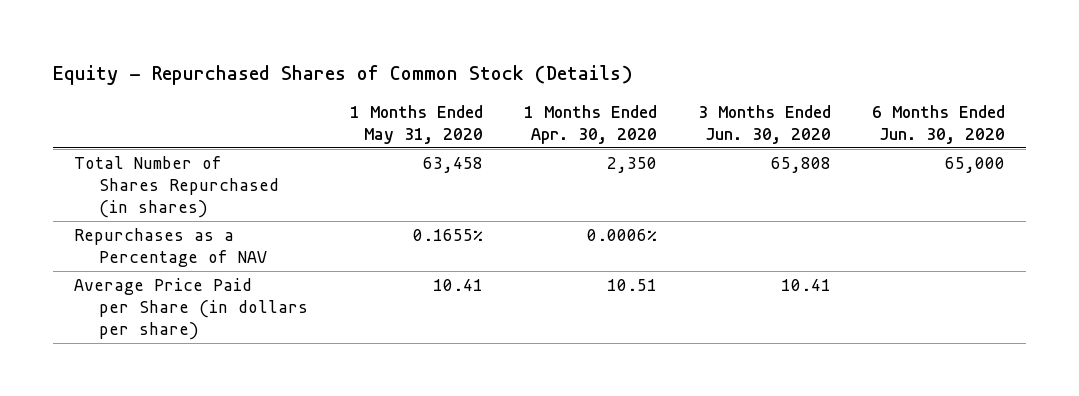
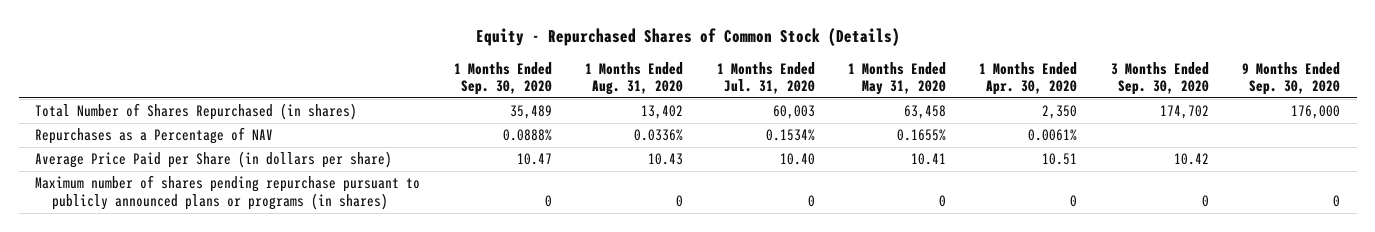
[697,104,831,144] 3 Months Ended Jun. 30, 2020 -> none
[872,104,1006,144] 6 Months Ended Jun. 30, 2020 -> none
none -> [453,61,552,95] 1 Months Ended Sep. 30, 2020
none -> [585,61,684,95] 1 Months Ended Aug. 31, 2020
none -> [716,61,815,94] 1 Months Ended Jul. 31, 2020
none -> [1110,61,1209,95] 3 Months Ended Sep. 30, 2020
none -> [1242,61,1341,95] 9 Months Ended Sep. 30, 2020
[586,229,657,242] 0.0006% -> [1028,129,1078,142] 0.0061%
none -> [35,175,421,210] Maximum number of shares pending repurchase pursuant to publicly announced plans or programs (in shares)

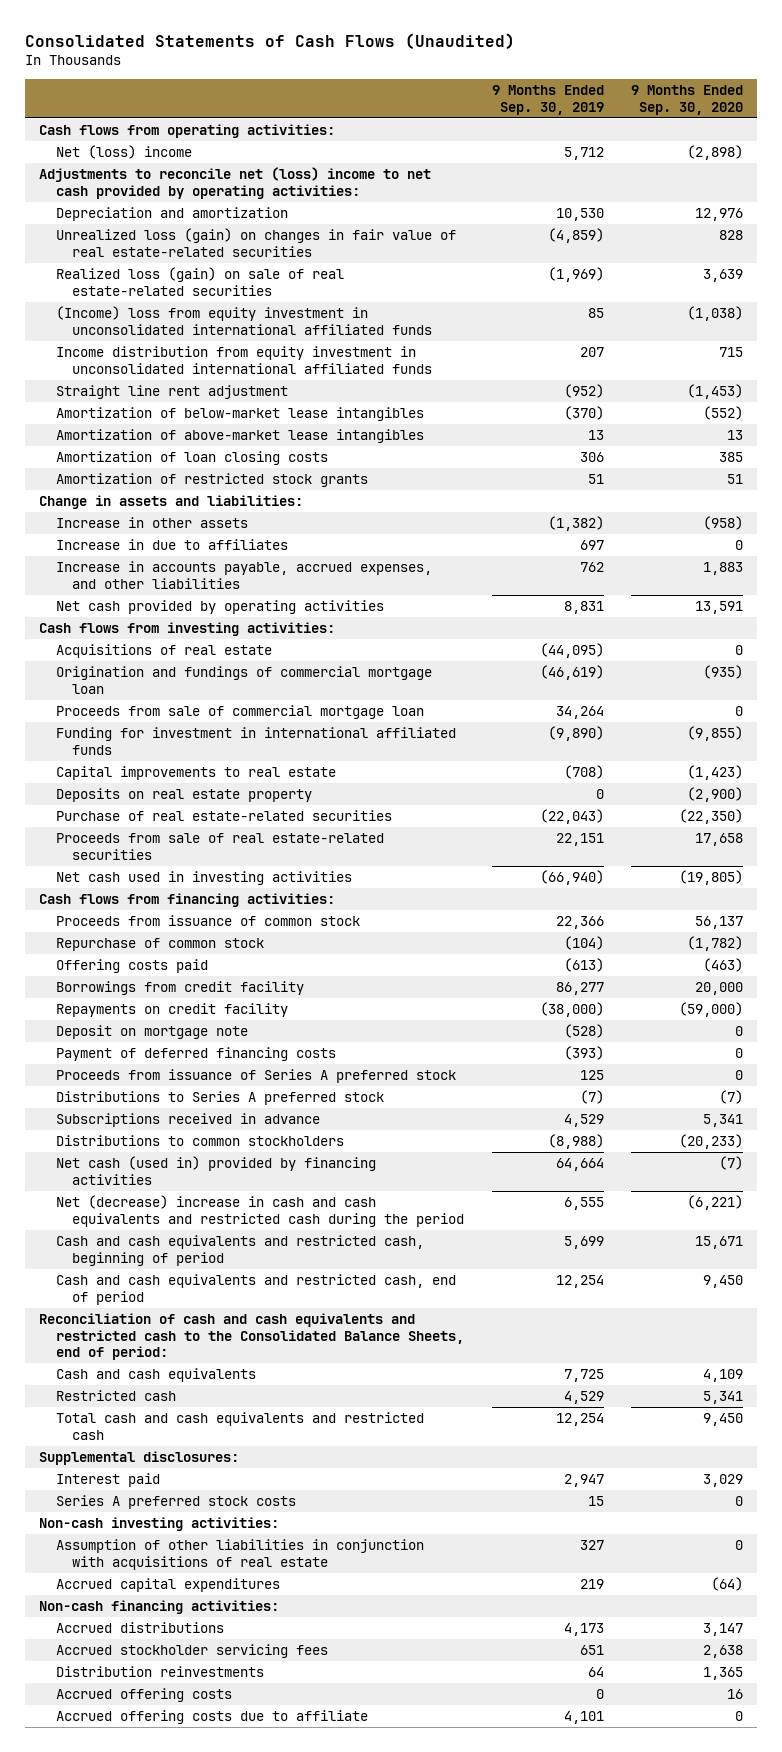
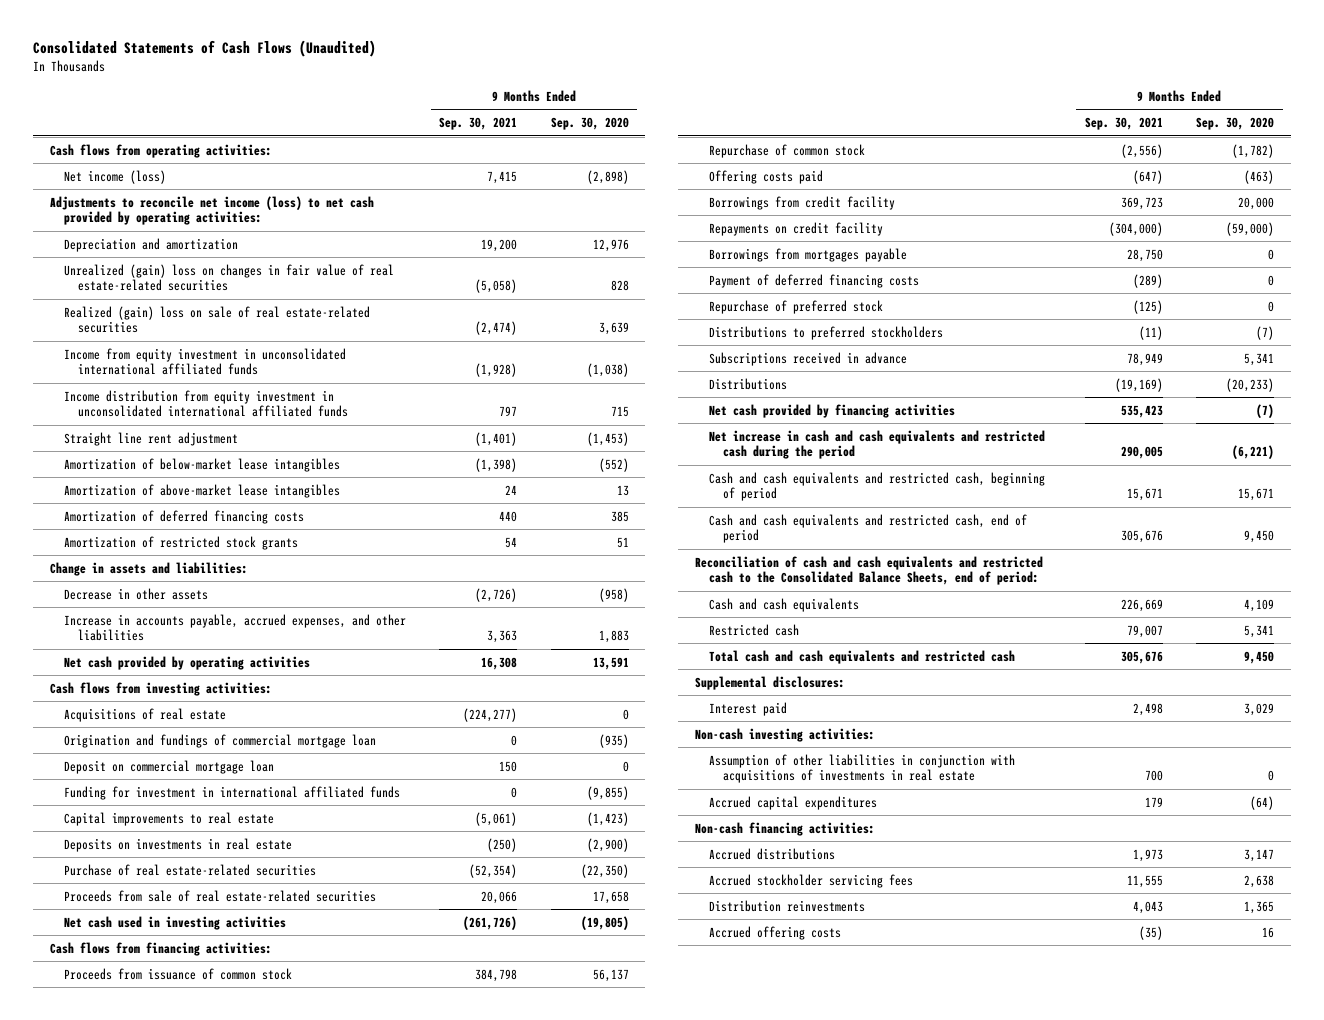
[491,85,604,115] 9 Months Ended Sep. 30, 2019 -> none
none -> [439,117,518,131] Sep. 30, 2021
[55,145,192,160] Net (loss) income -> [63,169,166,184] Net income (loss)
[38,167,431,199] Adjustments to reconcile net (loss) income to net cash provided by operating activities: -> [49,195,374,226] Adjustments to reconcile net income (loss) to net cash provided by operating activities:
[55,228,456,257] Unrealized loss (gain) on changes in fair value of real estate-related securities -> [63,263,394,292] Unrealized (gain) loss on changes in fair value of real estate-related securities
[55,267,344,296] Realized loss (gain) on sale of real estate-related securities -> [63,305,370,334] Realized (gain) loss on sale of real estate-related securities
[55,306,433,335] (Income) loss from equity investment in unconsolidated international affiliated funds -> [63,347,346,376] Income from equity investment in unconsolidated international affiliated funds
[55,451,328,466] Amortization of loan closing costs -> [63,509,304,524] Amortization of deferred financing costs
[55,539,288,551] Increase in due to affiliates -> none
[55,517,248,529] Increase in other assets -> [63,587,208,600] Decrease in other assets
[55,705,424,720] Proceeds from sale of commercial mortgage loan -> none
none -> [63,759,274,774] Deposit on commercial mortgage loan
[55,788,312,803] Deposits on real estate property -> [63,837,292,852] Deposits on investments in real estate
[55,1025,248,1040] Deposit on mortgage note -> none
none -> [709,247,908,262] Borrowings from mortgages payable
[55,1069,456,1084] Proceeds from issuance of Series A preferred stock -> none
none -> [709,299,884,314] Repurchase of preferred stock
[55,1091,384,1106] Distributions to Series A preferred stock -> [709,325,944,340] Distributions to preferred stockholders
[55,1135,344,1147] Distributions to common stockholders -> [709,377,788,390] Distributions
[55,1156,376,1185] Net cash (used in) provided by financing activities -> [709,403,956,418] Net cash provided by financing activities
[55,1195,465,1227] Net (decrease) increase in cash and cash equivalents and restricted cash during the period -> [709,429,1046,460] Net increase in cash and cash equivalents and restricted cash during the period
[55,1495,296,1510] Series A preferred stock costs -> none
[55,1539,424,1570] Assumption of other liabilities in conjunction with acquisitions of real estate -> [709,753,1016,784] Assumption of other liabilities in conjunction with acquisitions of investments in real estate
[55,1710,368,1725] Accrued offering costs due to affiliate -> none

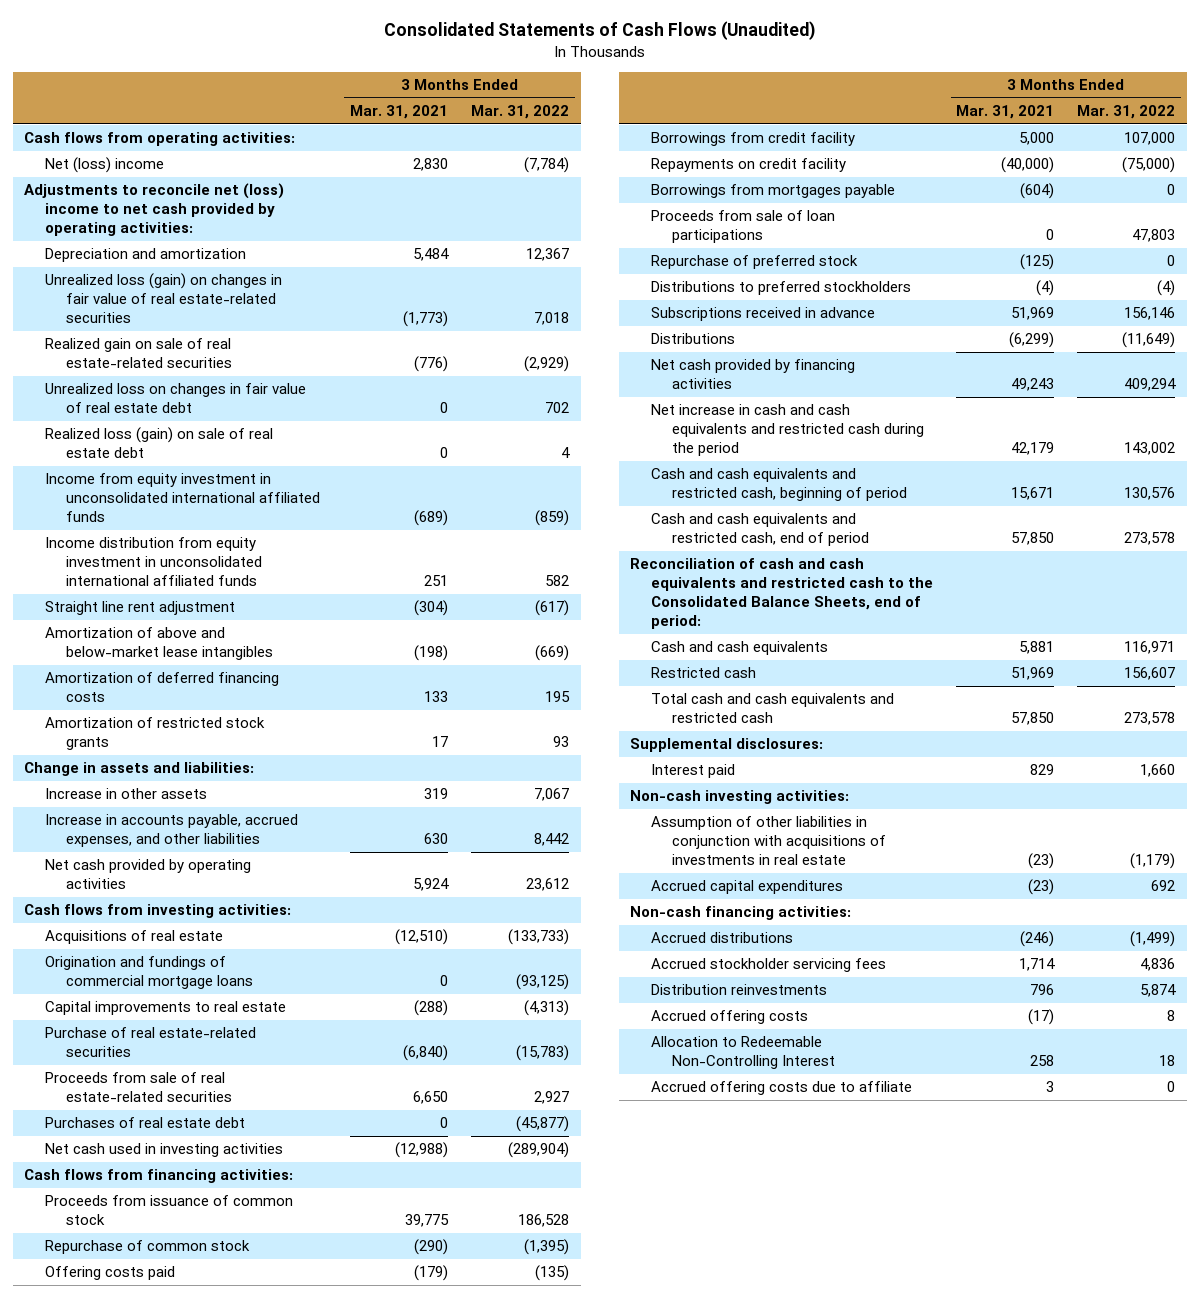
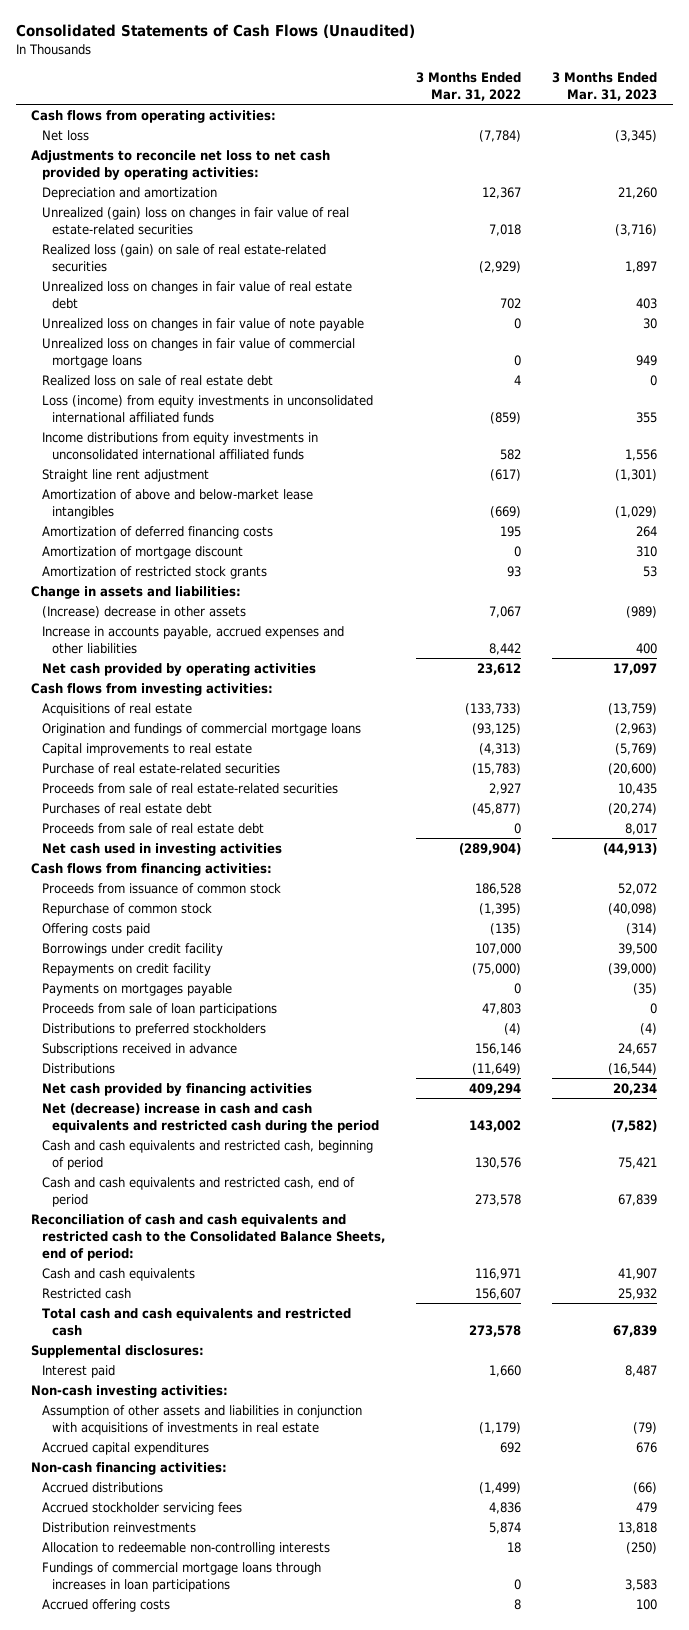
[350,105,449,120] Mar. 31, 2021 -> none
none -> [552,71,658,101] 3 Months Ended Mar. 31, 2023
[45,157,165,174] Net (loss) income -> [41,129,89,141] Net loss
[24,183,285,237] Adjustments to reconcile net (loss) income to net cash provided by operating activities: -> [31,149,331,180] Adjustments to reconcile net loss to net cash provided by operating activities:
[45,273,283,324] Unrealized loss (gain) on changes in fair value of real estate-related securities -> [41,206,349,235] Unrealized (gain) loss on changes in fair value of real estate-related securities
[45,338,233,369] Realized gain on sale of real estate-related securities -> [41,243,326,272] Realized loss (gain) on sale of real estate-related securities
none -> [41,317,364,331] Unrealized loss on changes in fair value of note payable
none -> [41,337,355,368] Unrealized loss on changes in fair value of commercial mortgage loans
[45,427,274,459] Realized loss (gain) on sale of real estate debt -> [41,374,273,386] Realized loss on sale of real estate debt
[45,473,321,523] Income from equity investment in unconsolidated international affiliated funds -> [41,394,373,423] Loss (income) from equity investments in unconsolidated international affiliated funds
[45,537,263,587] Income distribution from equity investment in unconsolidated international affiliated funds -> [41,431,318,460] Income distributions from equity investments in unconsolidated international affiliated funds
none -> [41,545,243,559] Amortization of mortgage discount
[45,788,208,800] Increase in other assets -> [41,605,246,618] (Increase) decrease in other assets
[45,814,299,848] Increase in accounts payable, accrued expenses, and other liabilities -> [41,625,344,654] Increase in accounts payable, accrued expenses and other liabilities
none -> [41,822,264,834] Proceeds from sale of real estate debt
[651,132,856,147] Borrowings from credit facility -> [41,942,223,956] Borrowings under credit facility
[651,184,896,199] Borrowings from mortgages payable -> none
none -> [41,982,232,996] Payments on mortgages payable
[651,255,859,270] Repurchase of preferred stock -> none
[651,404,925,457] Net increase in cash and cash equivalents and restricted cash during the period -> [41,1102,380,1133] Net (decrease) increase in cash and cash equivalents and restricted cash during the period
[651,816,887,866] Assumption of other liabilities in conjunction with acquisitions of investments in real estate -> [41,1404,362,1435] Assumption of other assets and liabilities in conjunction with acquisitions of investments in real estate
none -> [41,1541,330,1555] Allocation to redeemable non-controlling interests
none -> [41,1561,321,1592] Fundings of commercial mortgage loans through increases in loan participations
[651,1036,836,1070] Allocation to Redeemable Non-Controlling Interest -> none
[651,1081,913,1096] Accrued offering costs due to affiliate -> none

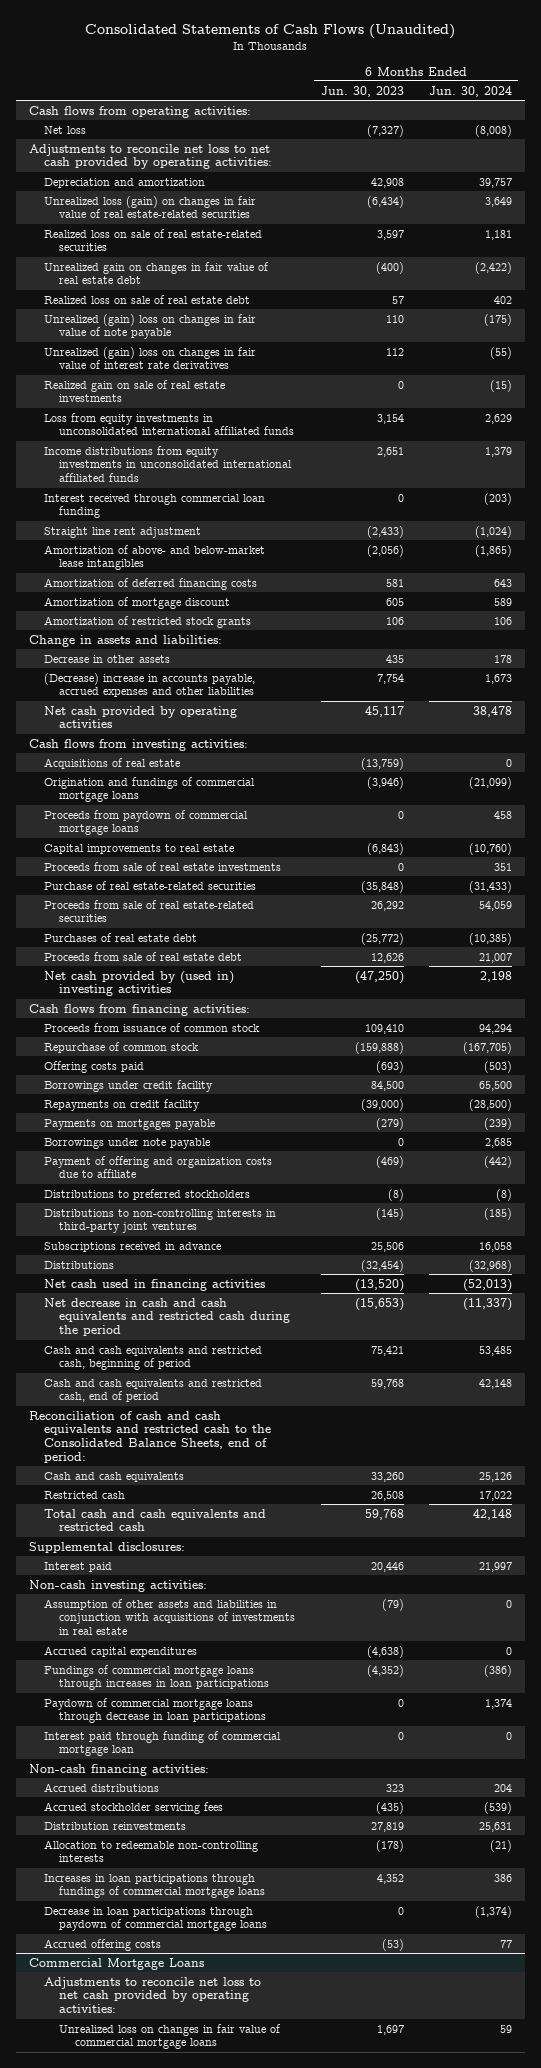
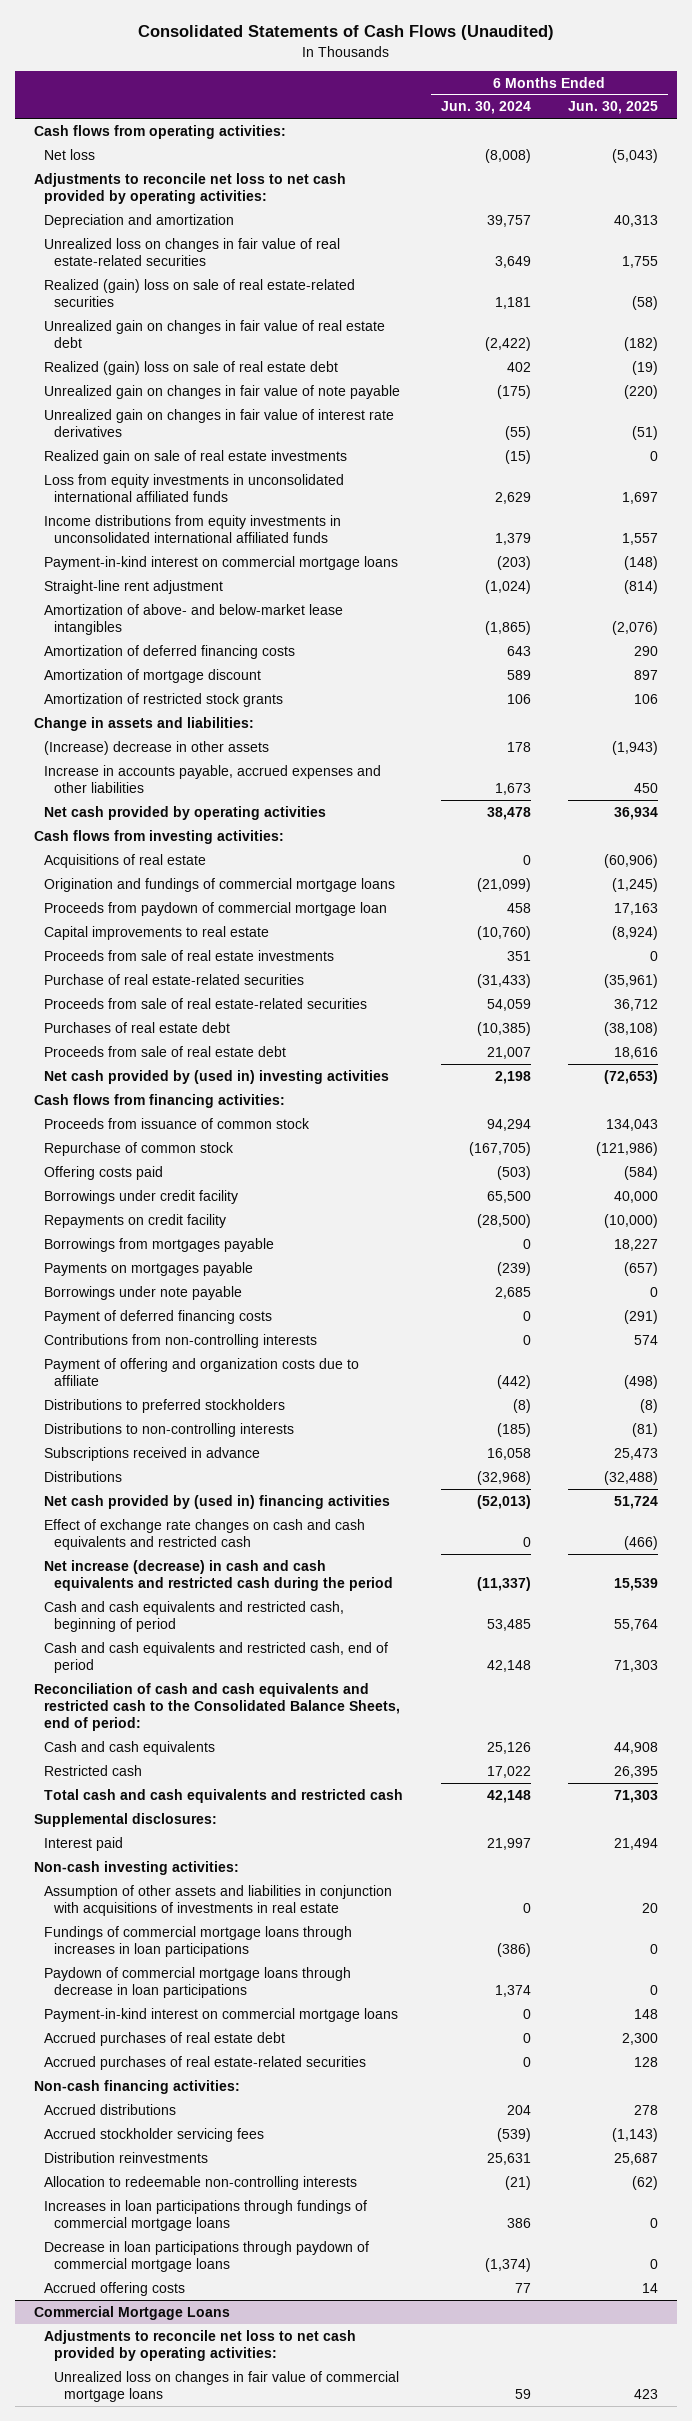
[320,85,404,97] Jun. 30, 2023 -> none
none -> [568,101,659,115] Jun. 30, 2025
[44,195,257,219] Unrealized loss (gain) on changes in fair value of real estate-related securities -> [44,237,341,266] Unrealized loss on changes in fair value of real estate-related securities
[44,228,263,252] Realized loss on sale of real estate-related securities -> [44,278,356,307] Realized (gain) loss on sale of real estate-related securities
[44,294,251,304] Realized loss on sale of real estate debt -> [44,360,339,375] Realized (gain) loss on sale of real estate debt
[44,313,257,340] Unrealized (gain) loss on changes in fair value of note payable -> [44,384,401,399] Unrealized gain on changes in fair value of note payable
[44,346,257,370] Unrealized (gain) loss on changes in fair value of interest rate derivatives -> [44,408,395,437] Unrealized gain on changes in fair value of interest rate derivatives
[44,493,266,519] Interest received through commercial loan funding -> none
none -> [44,555,399,570] Payment-in-kind interest on commercial mortgage loans
[44,526,202,538] Straight line rent adjustment -> [44,579,224,594] Straight-line rent adjustment
[44,654,171,663] Decrease in other assets -> [44,740,270,755] (Increase) decrease in other assets
[44,672,256,698] (Decrease) increase in accounts payable, accrued expenses and other liabilities -> [44,764,382,793] Increase in accounts payable, accrued expenses and other liabilities
[44,809,249,836] Proceeds from paydown of commercial mortgage loans -> [44,901,388,916] Proceeds from paydown of commercial mortgage loan
none -> [44,1237,275,1252] Borrowings from mortgages payable
none -> [44,1309,273,1324] Payment of deferred financing costs
none -> [44,1333,318,1348] Contributions from non-controlling interests
[44,1208,277,1234] Distributions to non-controlling interests in third-party joint ventures -> [44,1422,295,1437] Distributions to non-controlling interests
[44,1278,266,1291] Net cash used in financing activities -> [44,1494,391,1509] Net cash provided by (used in) financing activities
none -> [44,1518,366,1550] Effect of exchange rate changes on cash and cash equivalents and restricted cash
[44,1297,291,1337] Net decrease in cash and cash equivalents and restricted cash during the period -> [44,1559,394,1591] Net increase (decrease) in cash and cash equivalents and restricted cash during the period
[44,1645,198,1657] Accrued capital expenditures -> none
[44,1730,282,1757] Interest paid through funding of commercial mortgage loan -> [44,2007,399,2022] Payment-in-kind interest on commercial mortgage loans
none -> [44,2031,286,2046] Accrued purchases of real estate debt
none -> [44,2055,367,2070] Accrued purchases of real estate-related securities

